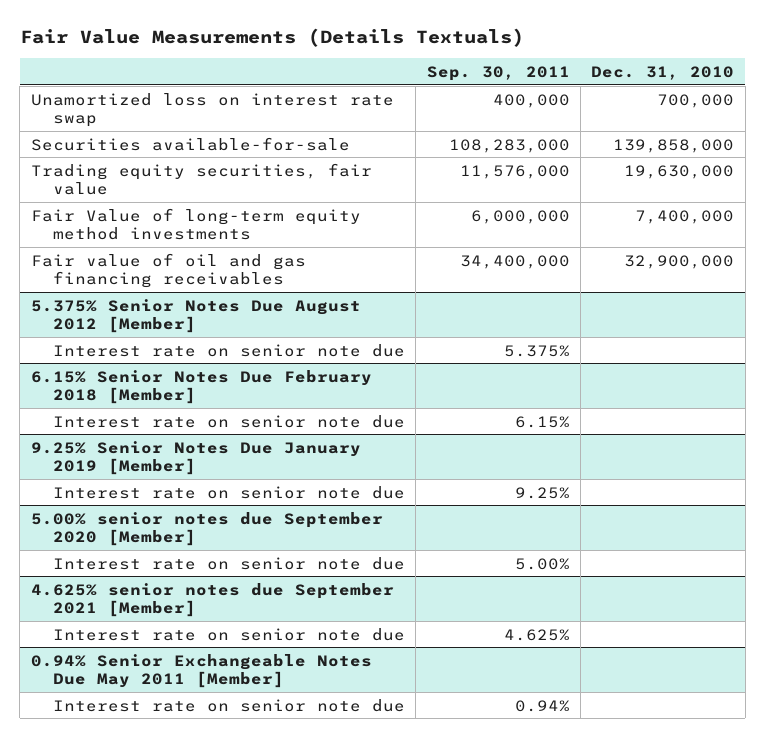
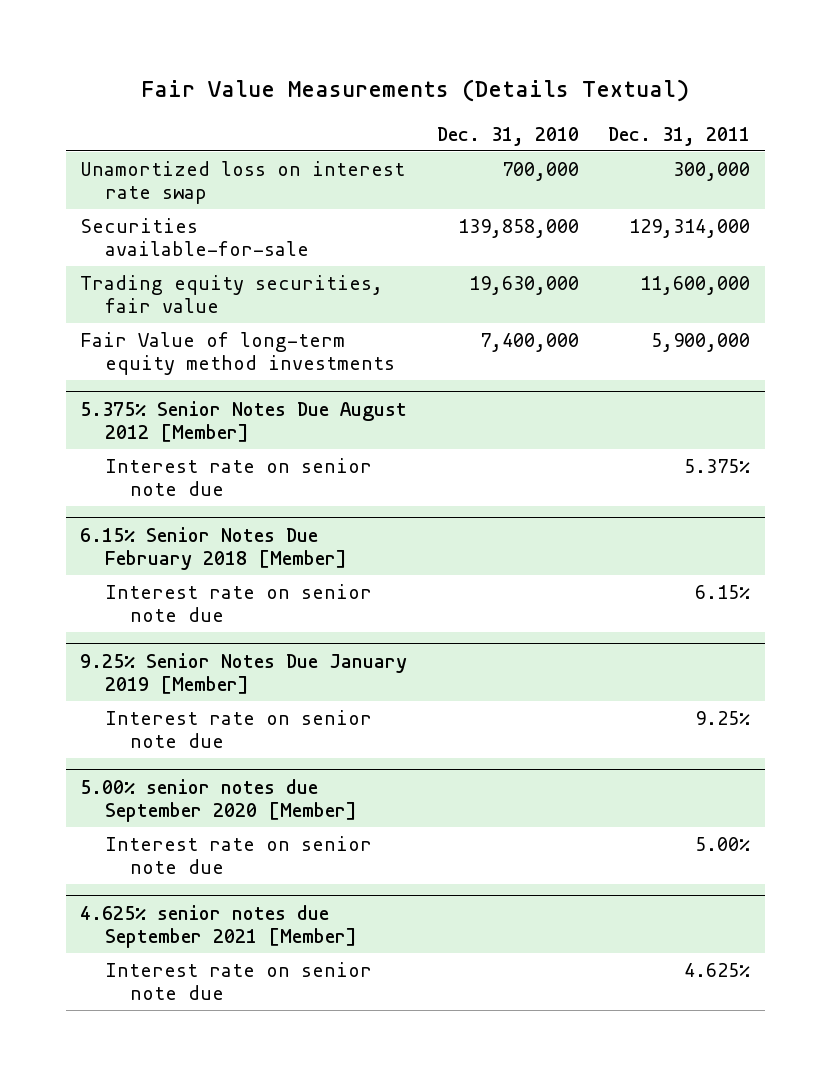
[19,28,524,48] Fair Value Measurements (Details Textuals) -> [141,79,690,103] Fair Value Measurements (Details Textual)
[426,65,570,81] Sep. 30, 2011 -> none
none -> [608,127,751,147] Dec. 31, 2011
[30,252,306,288] Fair value of oil and gas financing receivables -> none
[30,653,372,688] 0.94% Senior Exchangeable Notes Due May 2011 [Member] -> none
[52,698,405,712] Interest rate on senior note due -> none

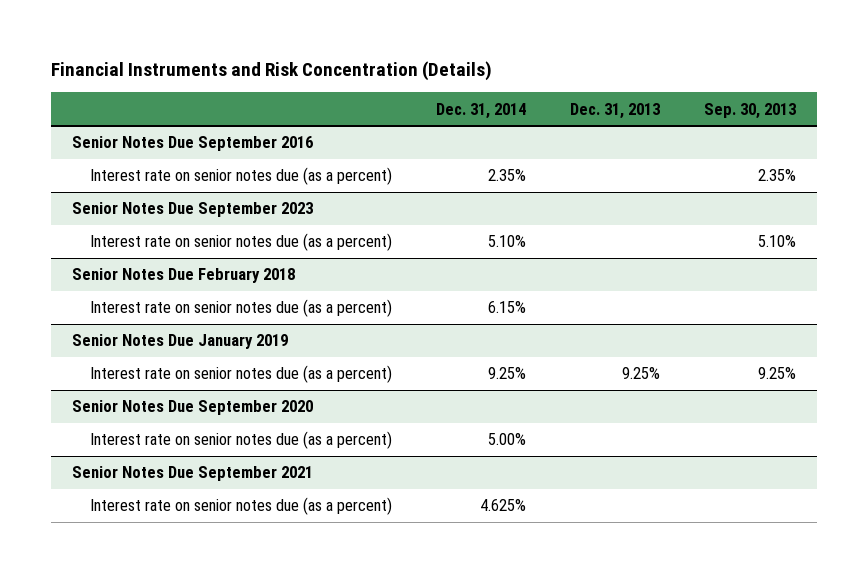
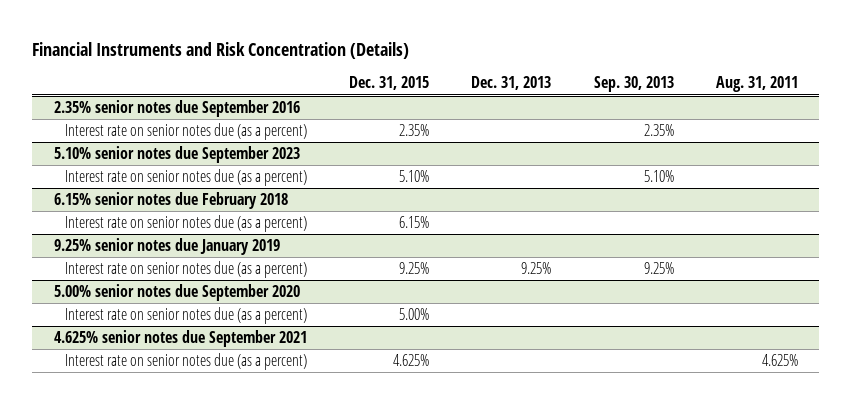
[436,102,527,119] Dec. 31, 2014 -> none
none -> [348,76,429,91] Dec. 31, 2015
none -> [715,76,798,93] Aug. 31, 2011
[72,136,314,152] Senior Notes Due September 2016 -> [53,99,300,117] 2.35% senior notes due September 2016
[72,202,314,218] Senior Notes Due September 2023 -> [53,145,300,163] 5.10% senior notes due September 2023
[72,268,296,284] Senior Notes Due February 2018 -> [53,191,288,209] 6.15% senior notes due February 2018
[72,334,289,350] Senior Notes Due January 2019 -> [53,237,280,255] 9.25% senior notes due January 2019
[72,400,314,416] Senior Notes Due September 2020 -> [53,283,300,301] 5.00% senior notes due September 2020
[72,466,314,482] Senior Notes Due September 2021 -> [53,329,307,347] 4.625% senior notes due September 2021

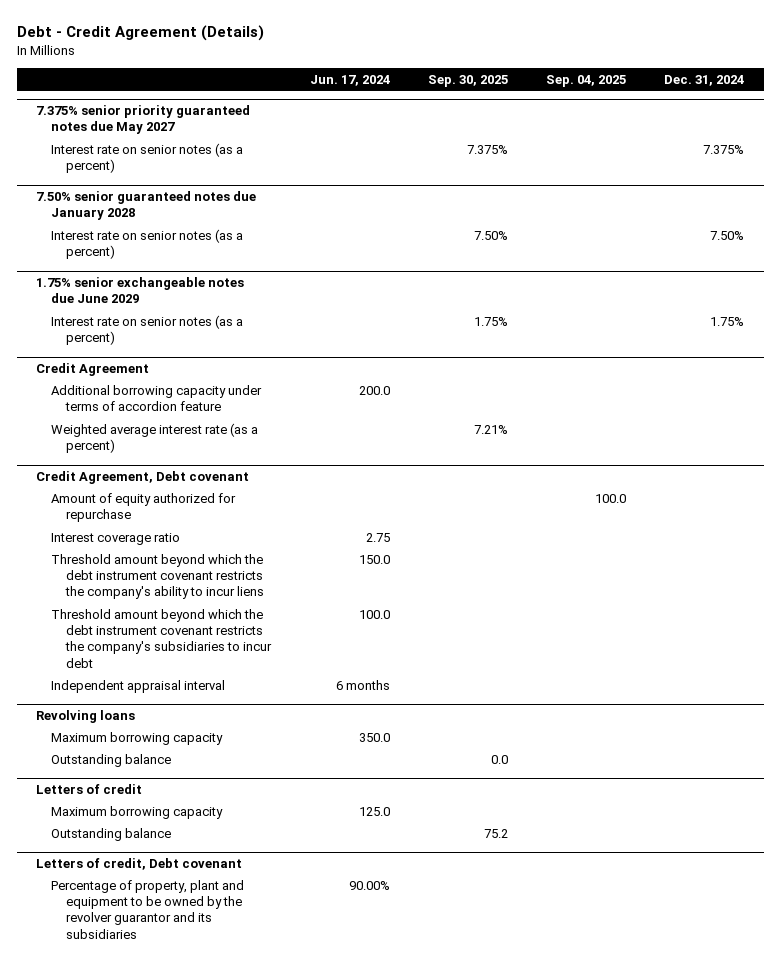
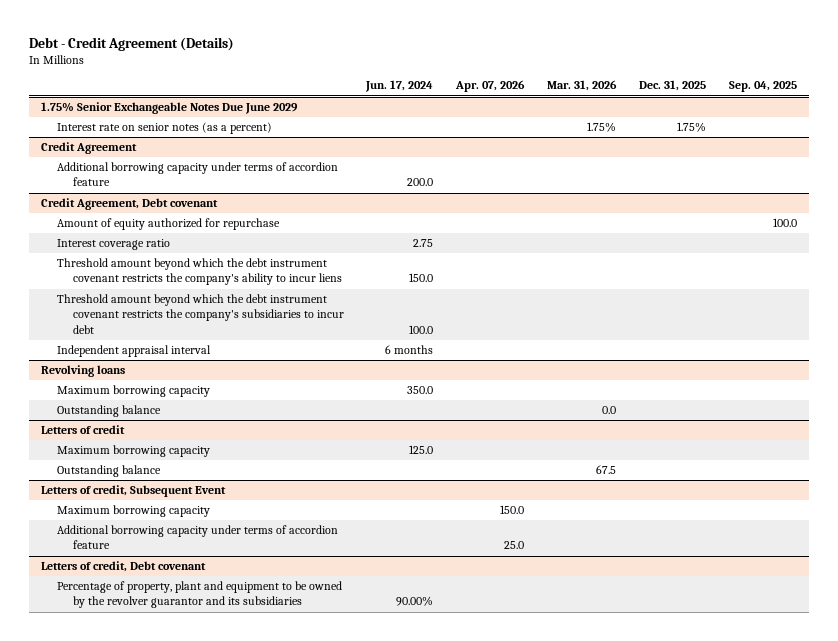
[427,74,508,87] Sep. 30, 2025 -> none
[664,74,745,86] Dec. 31, 2024 -> none
none -> [455,80,526,93] Apr. 07, 2026
none -> [547,80,618,92] Mar. 31, 2026
none -> [639,80,707,92] Dec. 31, 2025
[35,104,250,135] 7.375% senior priority guaranteed notes due May 2027 -> none
[51,142,244,174] Interest rate on senior notes (as a percent) -> none
[35,190,256,221] 7.50% senior guaranteed notes due January 2028 -> none
[51,228,244,260] Interest rate on senior notes (as a percent) -> none
[35,276,244,304] 1.75% senior exchangeable notes due June 2029 -> [40,102,298,115] 1.75% Senior Exchangeable Notes Due June 2029
[51,422,259,454] Weighted average interest rate (as a percent) -> none
none -> [40,485,226,498] Letters of credit, Subsequent Event
none -> [56,505,210,518] Maximum borrowing capacity
none -> [56,525,338,550] Additional borrowing capacity under terms of accordion feature

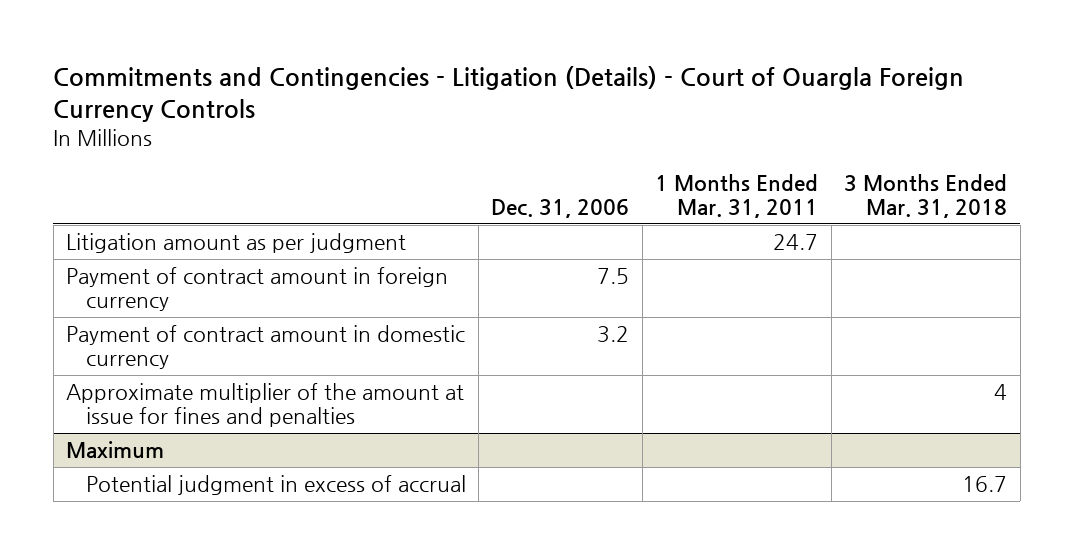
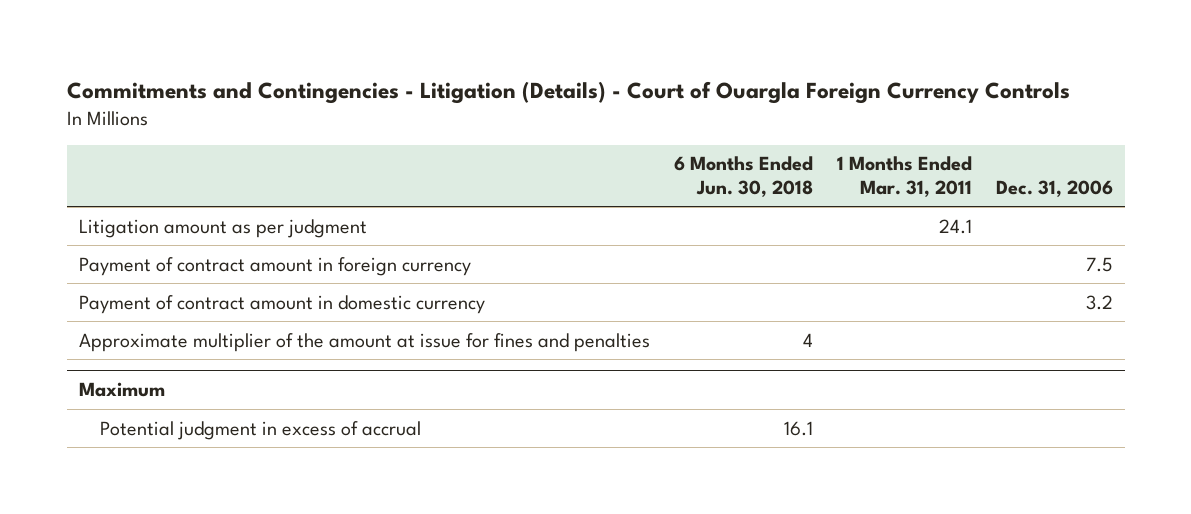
[844,173,1008,218] 3 Months Ended Mar. 31, 2018 -> none
none -> [673,156,813,197] 6 Months Ended Jun. 30, 2018
[773,234,819,251] 24.7 -> [938,218,972,234] 24.1

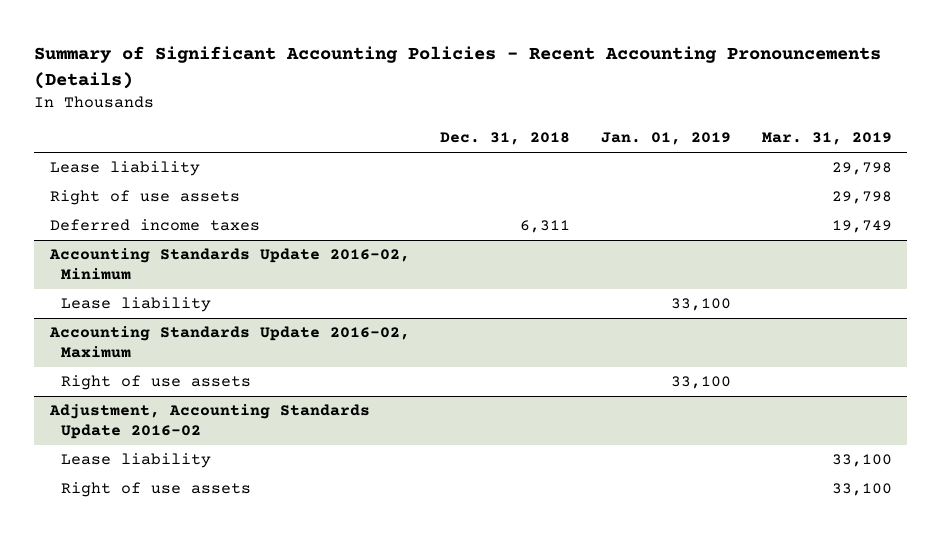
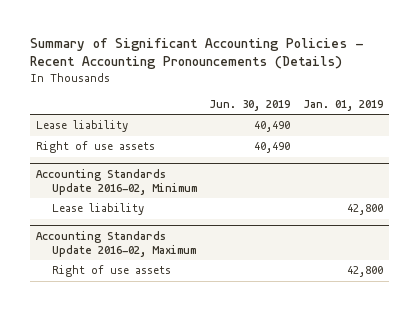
[440,132,571,146] Dec. 31, 2018 -> none
[761,132,892,146] Mar. 31, 2019 -> none
none -> [209,99,291,111] Jun. 30, 2019
[49,219,260,232] Deferred income taxes -> none
[671,298,732,312] 33,100 -> [347,204,384,216] 42,800
[48,404,370,440] Adjustment, Accounting Standards Update 2016-02 -> none
[61,453,212,469] Lease liability -> none
[61,482,252,498] Right of use assets -> none
[671,376,732,390] 33,100 -> [347,266,384,278] 42,800

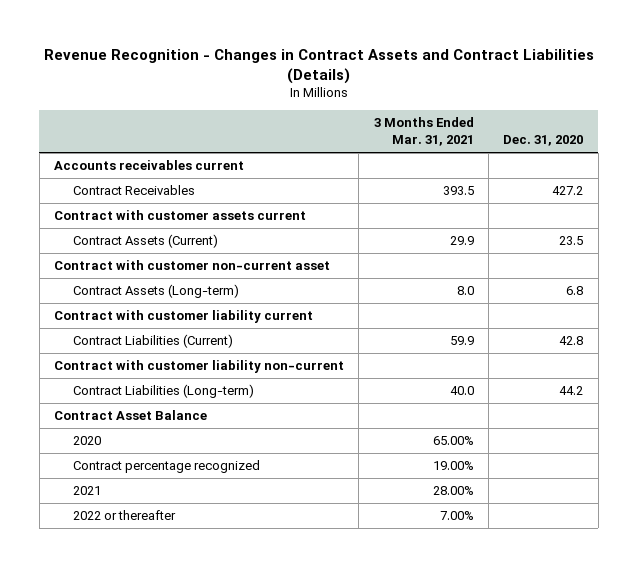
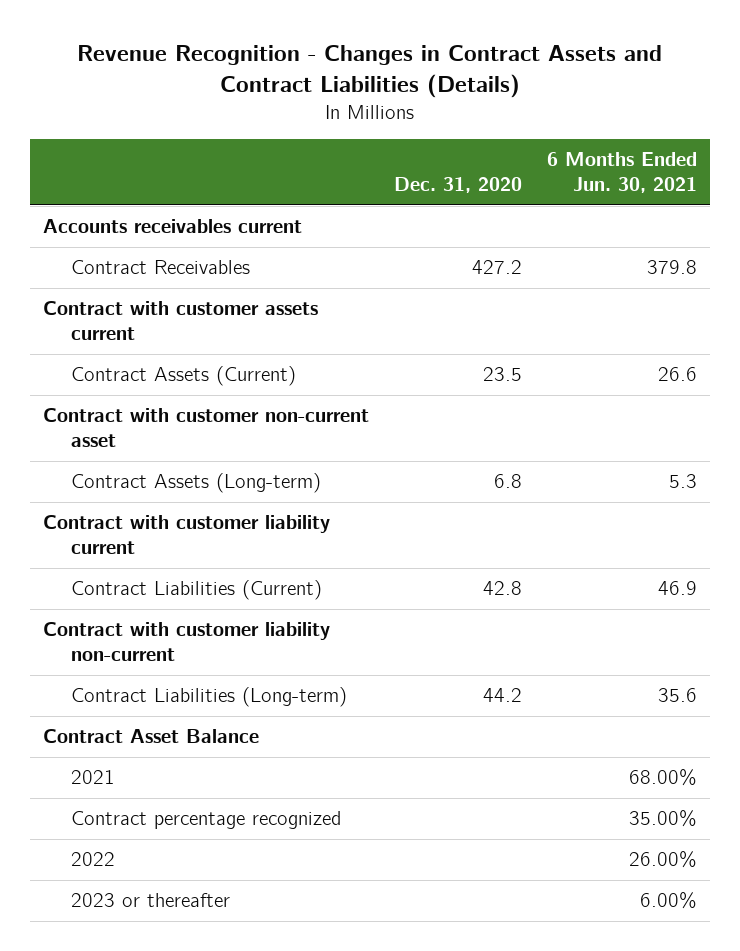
[373,117,474,147] 3 Months Ended Mar. 31, 2021 -> none
none -> [547,152,698,194] 6 Months Ended Jun. 30, 2021
[72,436,101,446] 2020 -> none
[72,460,260,474] Contract percentage recognized -> [71,811,342,830] Contract percentage recognized
none -> [71,852,116,867] 2022
[72,510,176,521] 2022 or thereafter -> [71,893,231,908] 2023 or thereafter

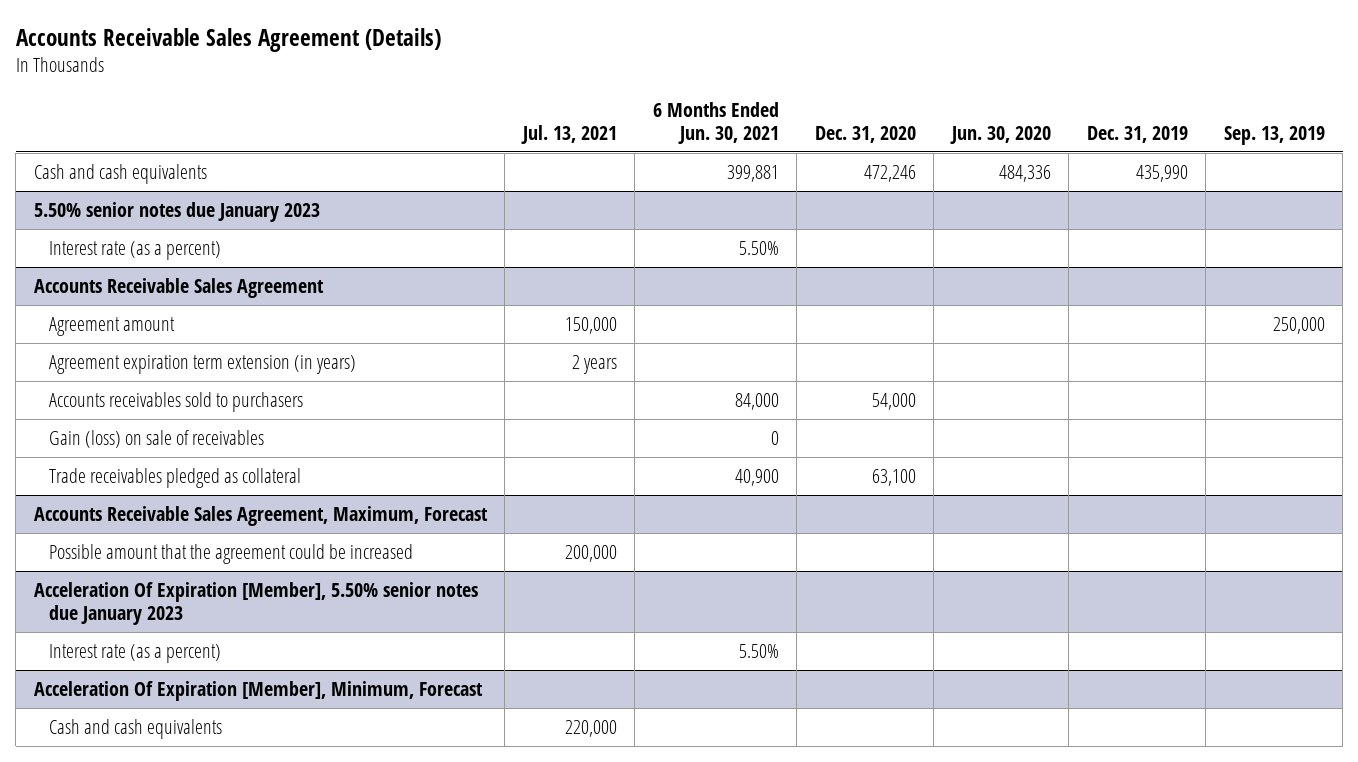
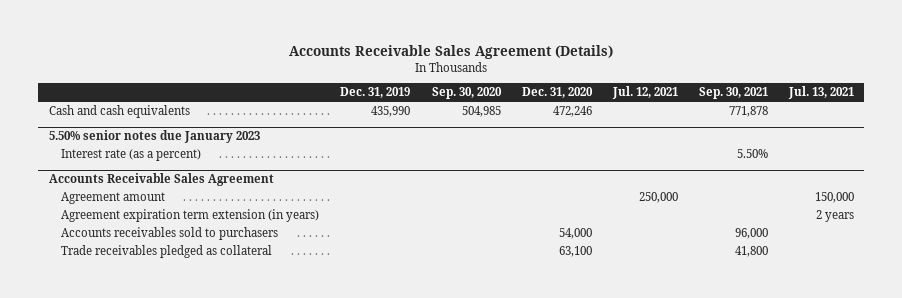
[652,101,779,145] 6 Months Ended Jun. 30, 2021 -> none
[949,126,1051,145] Jun. 30, 2020 -> none
[1223,126,1325,146] Sep. 13, 2019 -> none
none -> [431,87,502,100] Sep. 30, 2020
none -> [611,86,678,100] Jul. 12, 2021
none -> [698,87,768,100] Sep. 30, 2021
[49,429,265,448] Gain (loss) on sale of receivables -> none
[33,505,488,526] Accounts Receivable Sales Agreement, Maximum, Forecast -> none
[49,543,414,564] Possible amount that the agreement could be increased -> none
[33,581,478,625] Acceleration Of Expiration [Member], 5.50% senior notes due January 2023 -> none
[49,643,222,663] Interest rate (as a percent) -> none
[33,680,483,701] Acceleration Of Expiration [Member], Minimum, Forecast -> none
[49,718,223,739] Cash and cash equivalents -> none

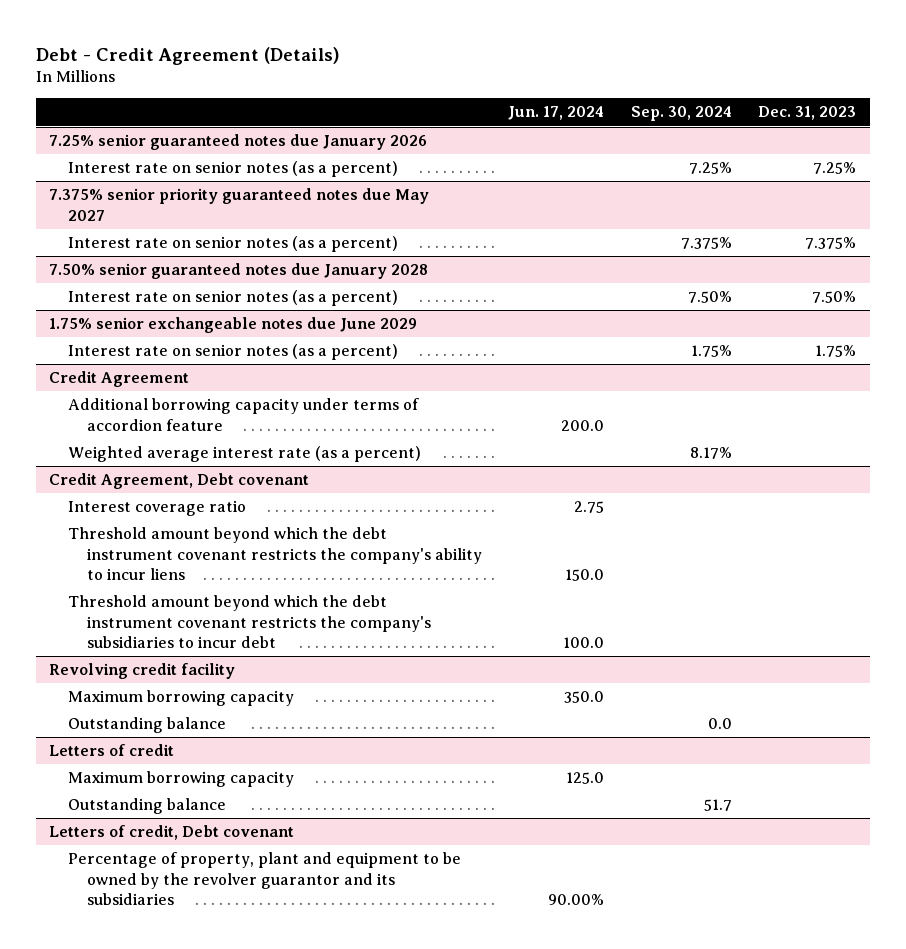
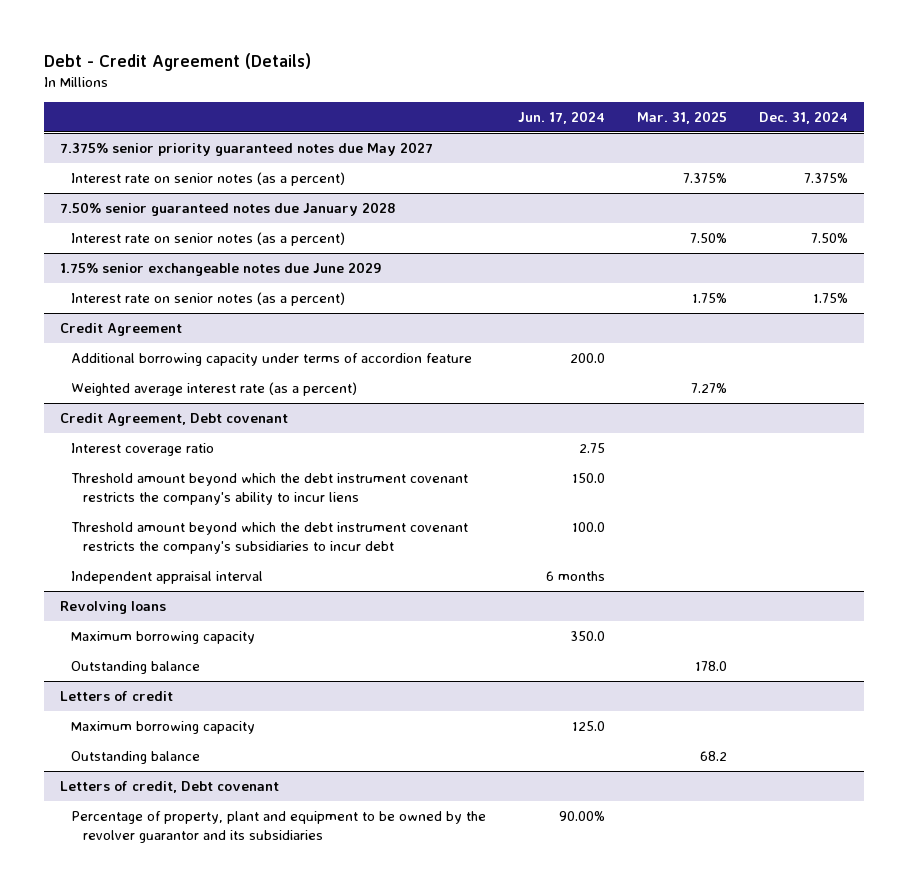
[630,106,732,122] Sep. 30, 2024 -> none
[758,106,857,121] Dec. 31, 2023 -> none
none -> [637,110,728,124] Mar. 31, 2025
none -> [759,110,849,124] Dec. 31, 2024
[49,134,428,151] 7.25% senior guaranteed notes due January 2026 -> none
[68,161,399,178] Interest rate on senior notes (as a percent) -> none
none -> [71,571,264,585] Independent appraisal interval
[49,663,236,680] Revolving credit facility -> [60,601,167,615] Revolving loans

